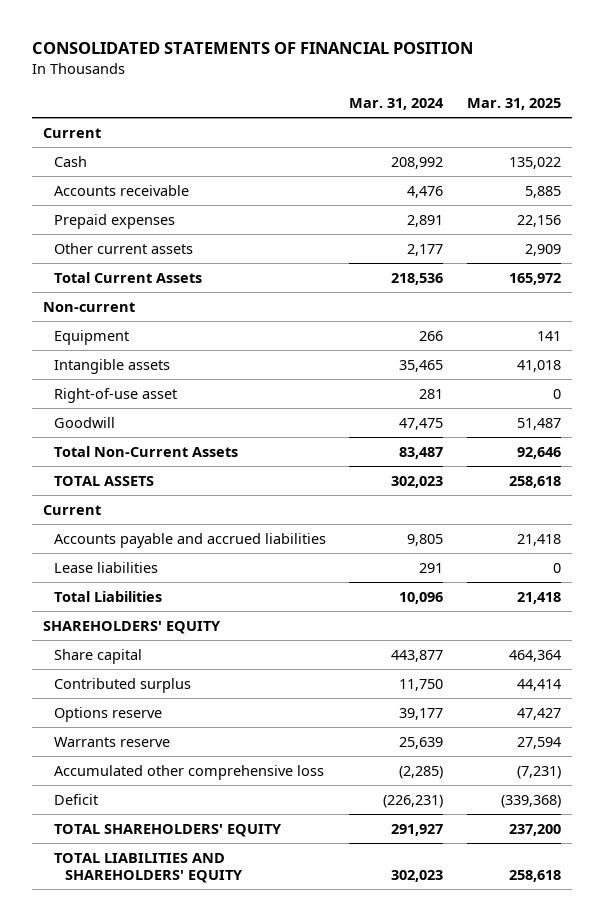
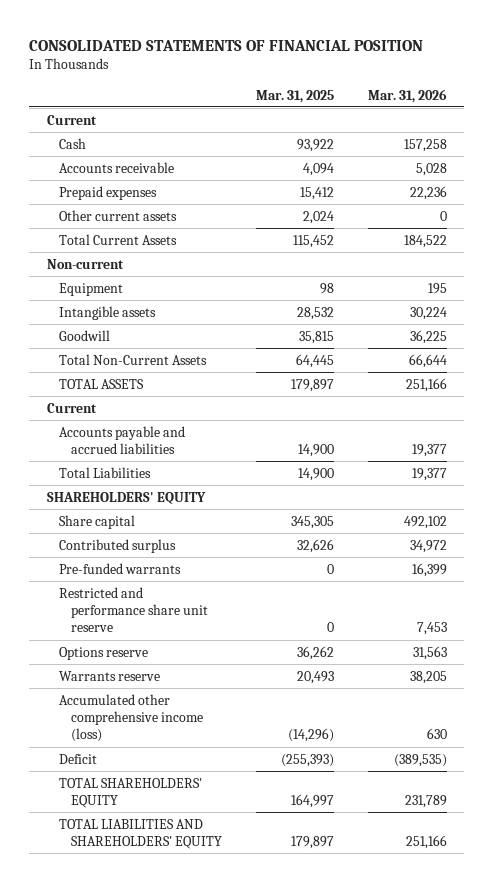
[349,97,445,110] Mar. 31, 2024 -> none
none -> [368,88,448,103] Mar. 31, 2026
[508,156,561,169] 135,022 -> [296,138,334,152] 93,922
[524,185,561,198] 5,885 -> [302,162,334,176] 4,094
[516,214,561,227] 22,156 -> [299,186,334,200] 15,412
[524,243,561,256] 2,909 -> [302,210,334,224] 2,024
[508,272,561,285] 165,972 -> [292,234,334,248] 115,452
[53,387,177,403] Right-of-use asset -> none
[536,330,561,341] 141 -> [319,282,334,294] 98
[516,359,561,372] 41,018 -> [296,306,334,320] 28,532
[516,417,561,430] 51,487 -> [298,330,334,344] 35,815
[516,446,561,459] 92,646 -> [295,353,334,368] 64,445
[508,475,561,488] 258,618 -> [290,378,334,392] 179,897
[53,561,158,573] Lease liabilities -> none
[516,533,561,546] 21,418 -> [297,443,334,457] 14,900
[516,591,561,604] 21,418 -> [297,467,334,481] 14,900
[508,649,561,662] 464,364 -> [290,515,334,529] 345,305
[516,678,561,691] 44,414 -> [296,538,334,553] 32,626
none -> [58,562,181,574] Pre-funded warrants
none -> [58,586,208,633] Restricted and performance share unit reserve
[516,707,561,720] 47,427 -> [296,645,334,660] 36,262
[516,736,561,749] 27,594 -> [296,670,334,684] 20,493
[53,764,324,780] Accumulated other comprehensive loss -> [58,693,203,743] Accumulated other comprehensive income (loss)
[516,765,561,779] (7,231) -> [287,728,334,743] (14,296)
[500,794,561,808] (339,368) -> [280,753,334,767] (255,393)
[508,823,561,836] 237,200 -> [290,793,334,808] 164,997
[508,870,561,883] 258,618 -> [290,835,334,849] 179,897

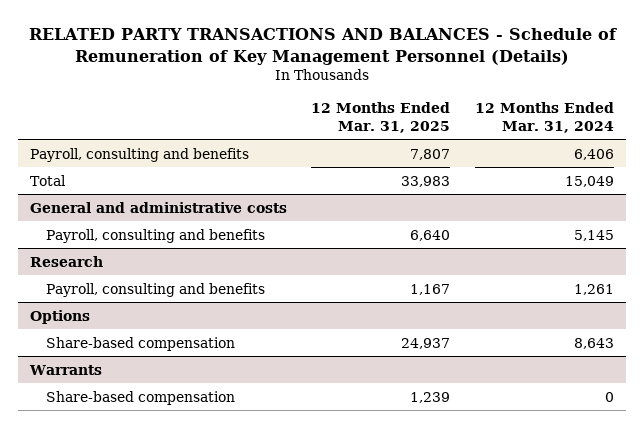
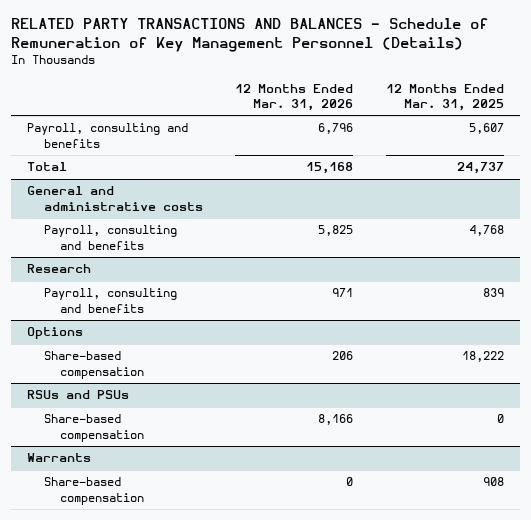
[474,102,614,133] 12 Months Ended Mar. 31, 2024 -> none
none -> [235,83,354,112] 12 Months Ended Mar. 31, 2026
[410,148,451,160] 7,807 -> [469,123,505,135] 5,607
[401,175,451,187] 33,983 -> [457,162,505,175] 24,737
[410,229,451,241] 6,640 -> [469,225,505,237] 4,768
[410,283,451,295] 1,167 -> [483,288,505,298] 839
[401,337,451,349] 24,937 -> [462,351,505,363] 18,222
none -> [27,390,130,400] RSUs and PSUs
none -> [43,414,144,442] Share-based compensation
[410,391,451,403] 1,239 -> [483,477,505,487] 908

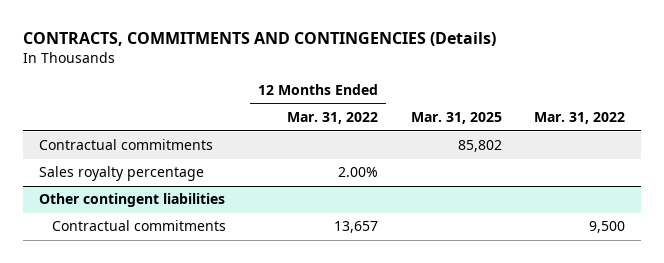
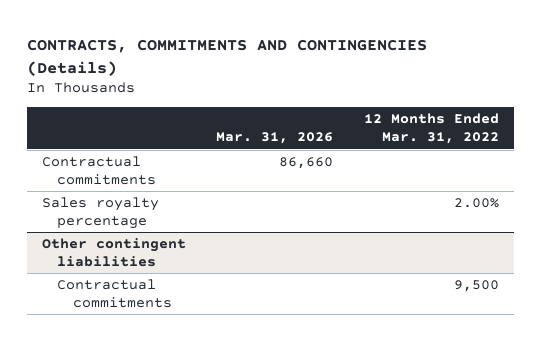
[410,112,502,125] Mar. 31, 2025 -> none
[533,112,625,125] Mar. 31, 2022 -> none
none -> [216,132,334,145] Mar. 31, 2026
[334,221,379,234] 13,657 -> [453,280,499,293] 9,500

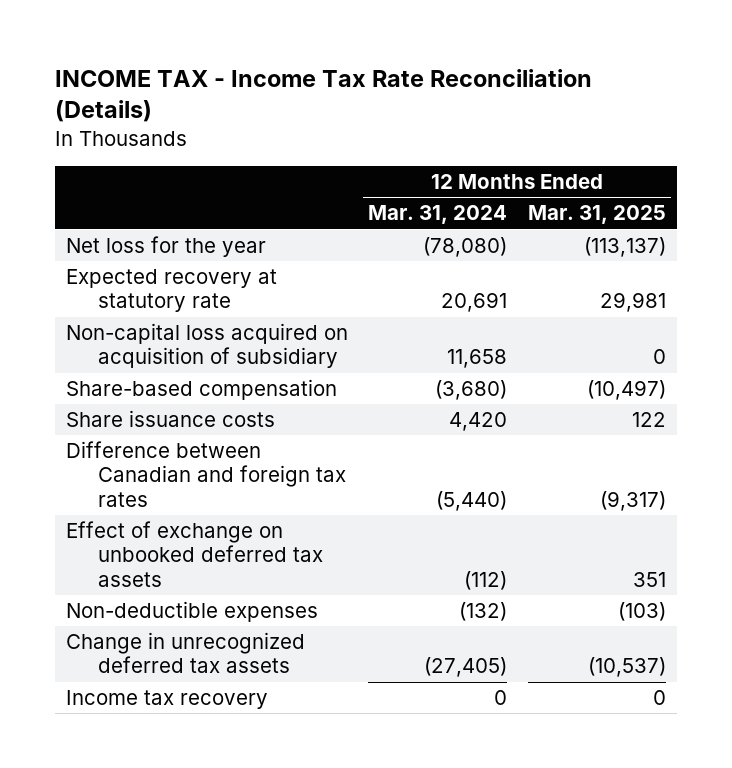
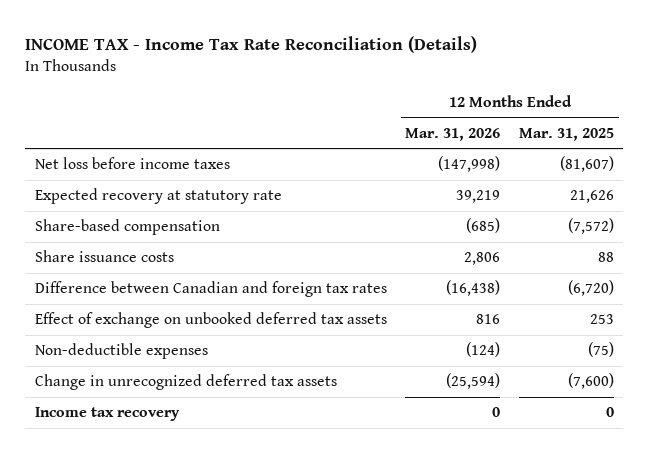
[368,205,508,225] Mar. 31, 2024 -> none
none -> [405,127,501,141] Mar. 31, 2026
[65,323,348,369] Non-capital loss acquired on acquisition of subsidiary -> none
[65,236,266,258] Net loss for the year -> [34,157,230,170] Net loss before income taxes
[584,237,667,258] (113,137) -> [560,156,615,173] (81,607)
[600,292,667,313] 29,981 -> [570,190,615,204] 21,626
[587,380,667,401] (10,497) -> [568,218,615,235] (7,572)
[632,412,667,428] 122 -> [598,252,615,263] 88
[600,490,667,511] (9,317) -> [568,280,615,297] (6,720)
[633,571,667,587] 351 -> [590,314,615,325] 253
[618,602,667,622] (103) -> [588,342,615,358] (75)
[588,657,667,678] (10,537) -> [568,373,615,390] (7,600)

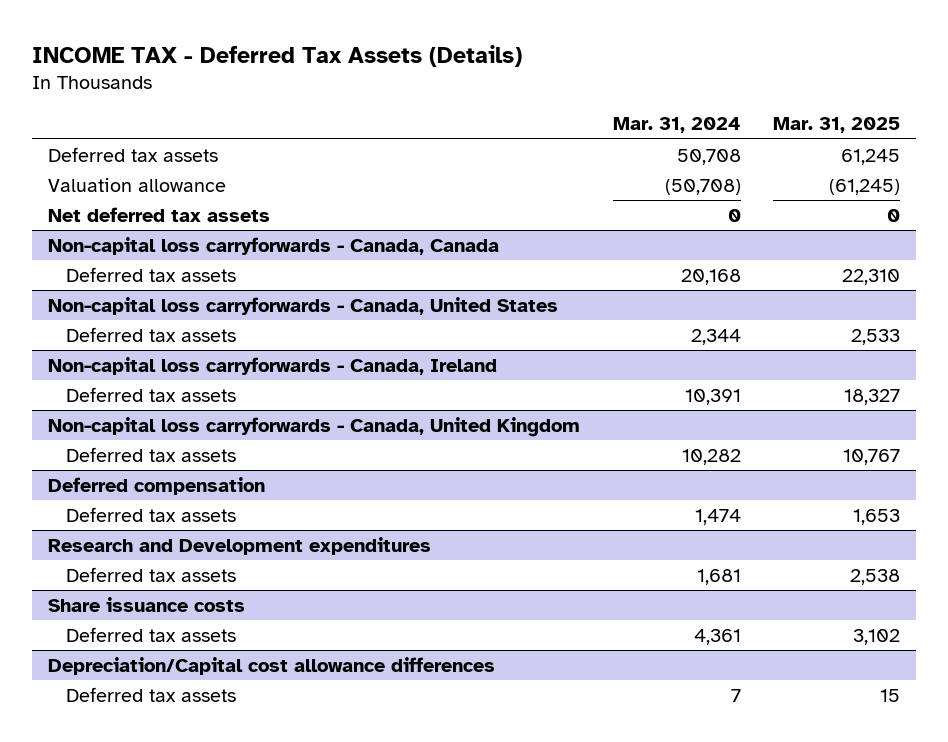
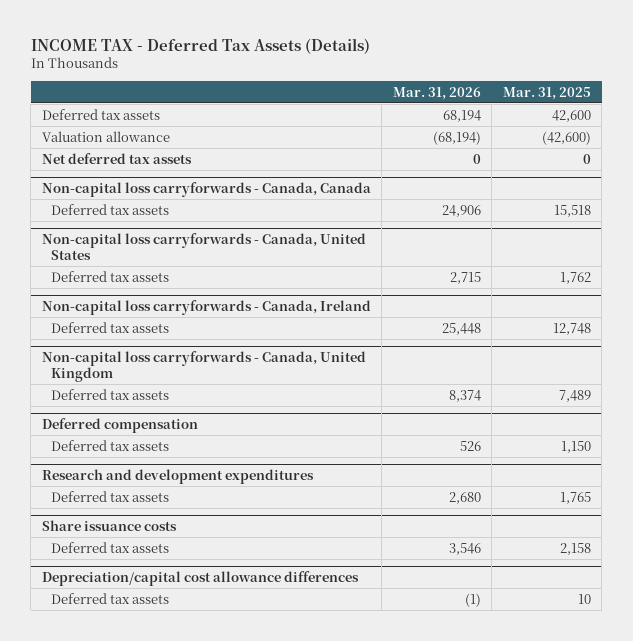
[612,117,741,134] Mar. 31, 2024 -> none
none -> [392,86,481,100] Mar. 31, 2026
[840,148,900,165] 61,245 -> [551,109,591,122] 42,600
[828,178,900,195] (61,245) -> [541,130,591,145] (42,600)
[841,268,900,285] 22,310 -> [553,204,591,217] 15,518
[850,328,900,345] 2,533 -> [559,271,591,284] 1,762
[843,388,900,405] 18,327 -> [552,322,591,335] 12,748
[842,448,900,465] 10,767 -> [558,389,591,402] 7,489
[852,508,900,525] 1,653 -> [560,440,591,453] 1,150
[48,536,432,555] Research and Development expenditures -> [41,469,314,485] Research and development expenditures
[849,568,900,585] 2,538 -> [559,491,591,504] 1,765
[852,628,900,645] 3,102 -> [559,542,591,555] 2,158
[48,656,496,675] Depreciation/Capital cost allowance differences -> [41,571,359,587] Depreciation/capital cost allowance differences
[879,688,900,702] 15 -> [577,593,591,604] 10

